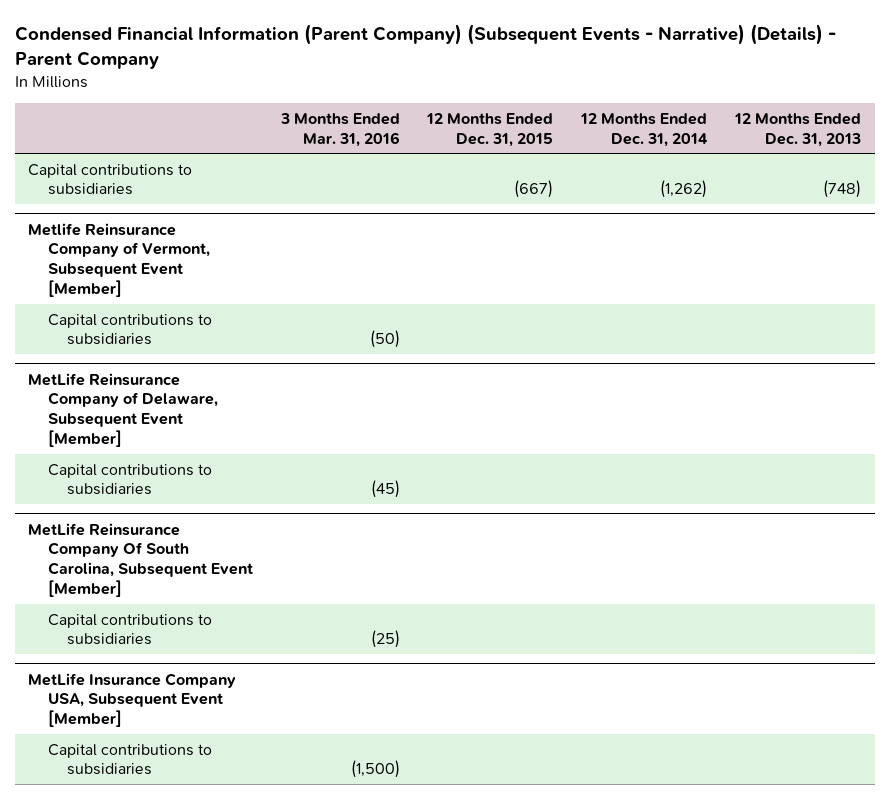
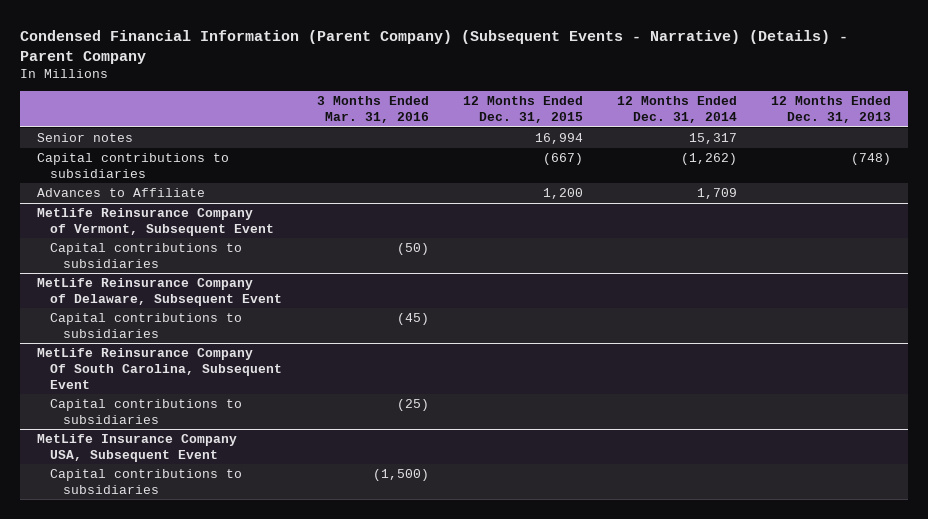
none -> [37,133,134,143] Senior notes
none -> [37,188,206,198] Advances to Affiliate
[28,222,210,297] Metlife Reinsurance Company of Vermont, Subsequent Event [Member] -> [37,208,275,236] Metlife Reinsurance Company of Vermont, Subsequent Event
[28,372,218,447] MetLife Reinsurance Company of Delaware, Subsequent Event [Member] -> [37,278,283,306] MetLife Reinsurance Company of Delaware, Subsequent Event
[28,522,253,597] MetLife Reinsurance Company Of South Carolina, Subsequent Event [Member] -> [37,348,283,389] MetLife Reinsurance Company Of South Carolina, Subsequent Event
[28,672,237,728] MetLife Insurance Company USA, Subsequent Event [Member] -> [37,434,238,462] MetLife Insurance Company USA, Subsequent Event

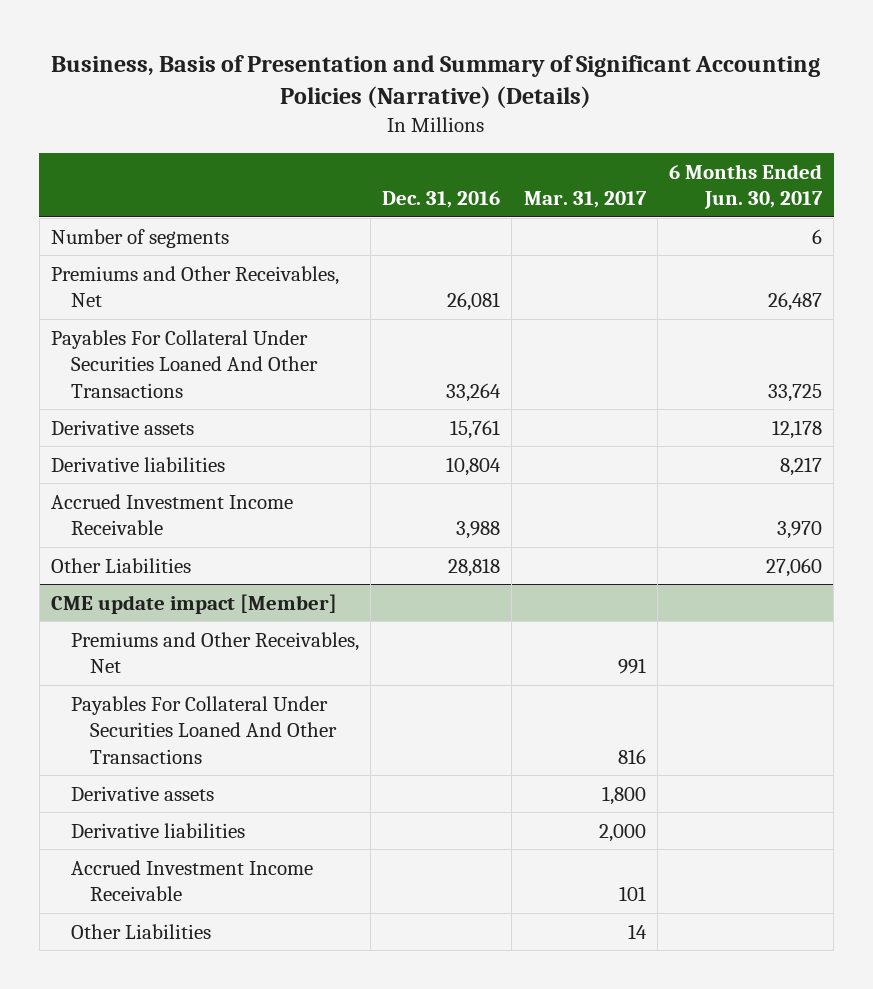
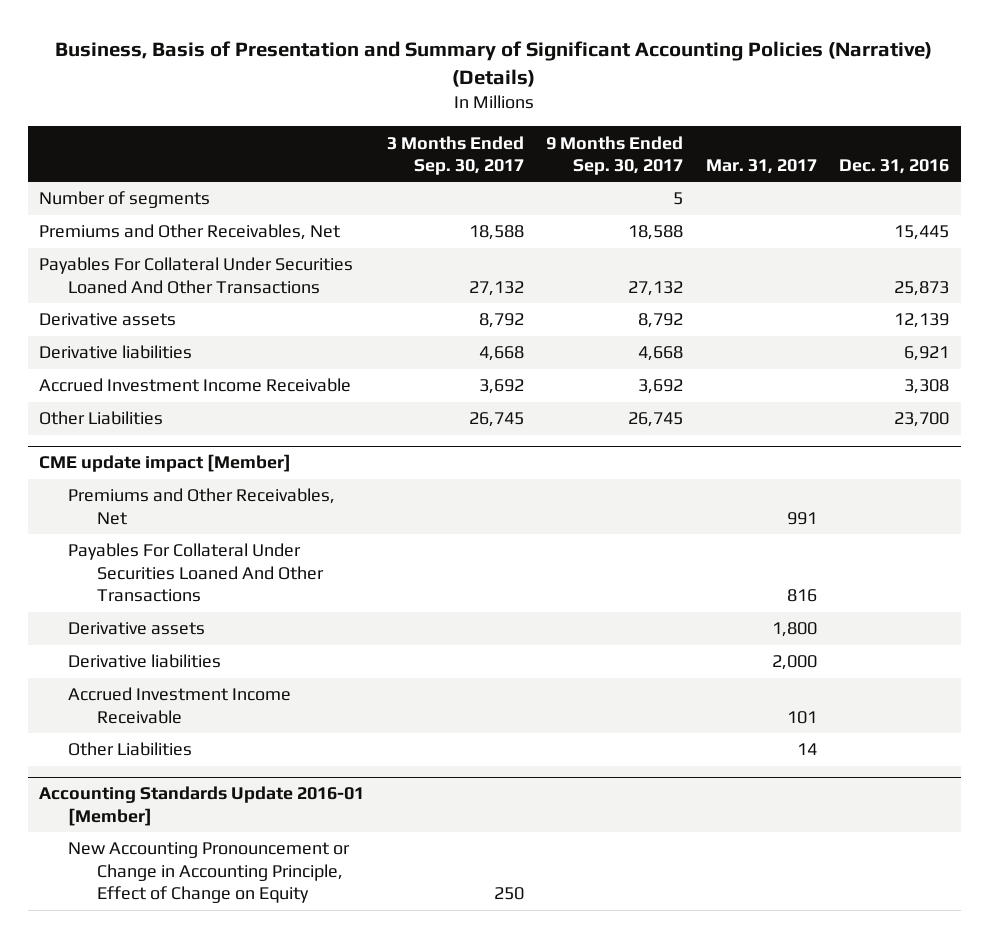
[668,163,823,210] 6 Months Ended Jun. 30, 2017 -> none
none -> [386,135,524,175] 3 Months Ended Sep. 30, 2017
none -> [546,135,684,175] 9 Months Ended Sep. 30, 2017
[447,292,501,312] 26,081 -> [894,225,950,241] 15,445
[446,382,502,402] 33,264 -> [894,280,950,296] 25,873
[450,419,501,439] 15,761 -> [894,313,950,329] 12,139
[446,456,502,476] 10,804 -> [904,346,950,362] 6,921
[456,521,501,540] 3,988 -> [904,379,950,395] 3,308
[448,557,501,577] 28,818 -> [894,412,950,428] 23,700
none -> [39,786,365,826] Accounting Standards Update 2016-01 [Member]
none -> [67,842,350,903] New Accounting Pronouncement or Change in Accounting Principle, Effect of Change on Equity

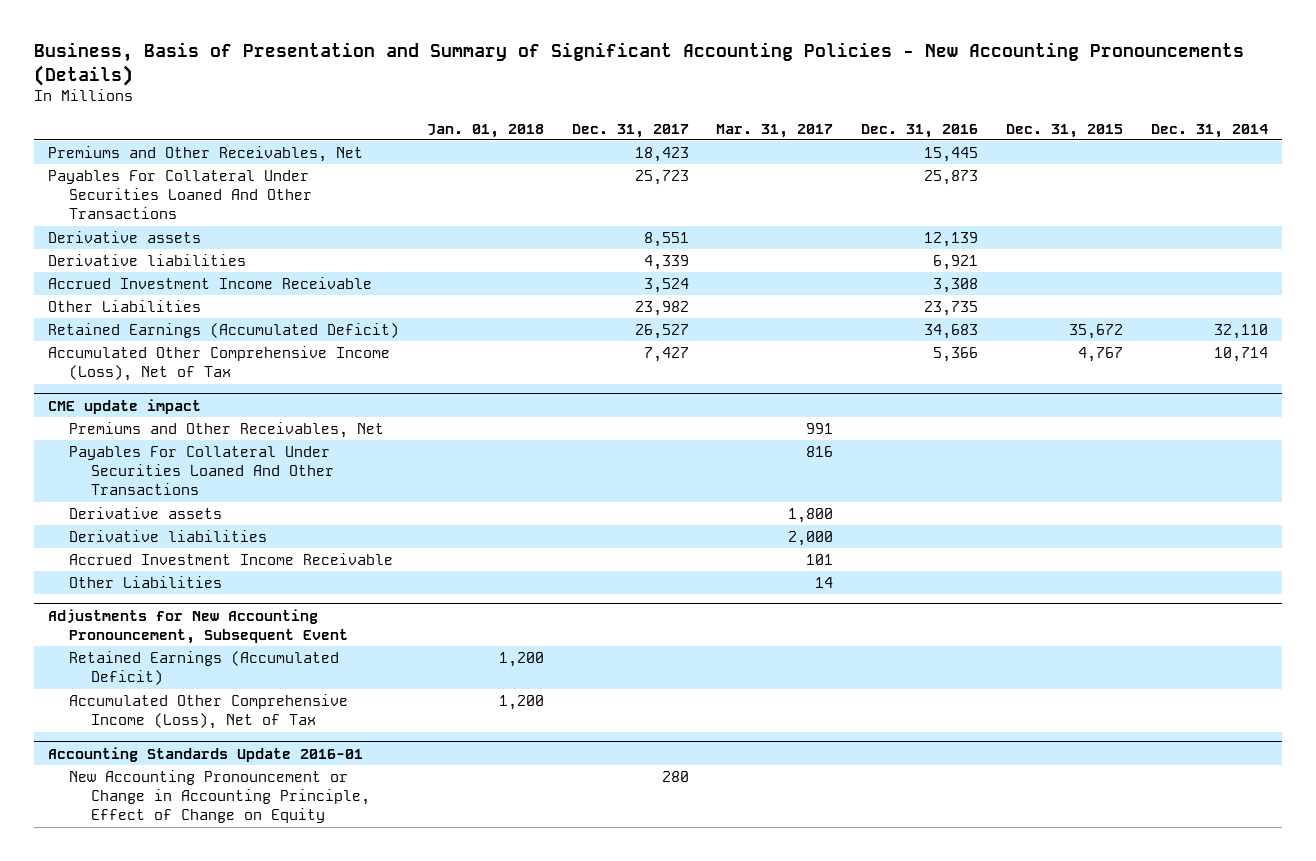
[55,40,933,87] Business, Basis of Presentation and Summary of Significant Accounting Policies (Narrative) (Details) -> [33,42,1244,86] Business, Basis of Presentation and Summary of Significant Accounting Policies - New Accounting Pronouncements (Details)
[386,135,524,175] 3 Months Ended Sep. 30, 2017 -> none
[546,135,684,175] 9 Months Ended Sep. 30, 2017 -> none
none -> [426,123,544,138] Jan. 01, 2018
none -> [571,123,689,138] Dec. 31, 2017
none -> [1006,123,1124,138] Dec. 31, 2015
none -> [1151,123,1269,138] Dec. 31, 2014
[39,191,211,209] Number of segments -> none
[894,412,950,428] 23,700 -> [924,300,979,316] 23,735
none -> [47,322,399,338] Retained Earnings (Accumulated Deficit)
none -> [47,345,390,382] Accumulated Other Comprehensive Income (Loss), Net of Tax
[39,454,292,473] CME update impact [Member] -> [47,398,201,414] CME update impact
none -> [47,608,349,644] Adjustments for New Accounting Pronouncement, Subsequent Event
none -> [69,650,340,686] Retained Earnings (Accumulated Deficit)
none -> [69,693,349,730] Accumulated Other Comprehensive Income (Loss), Net of Tax
[39,786,365,826] Accounting Standards Update 2016-01 [Member] -> [47,746,363,762] Accounting Standards Update 2016-01

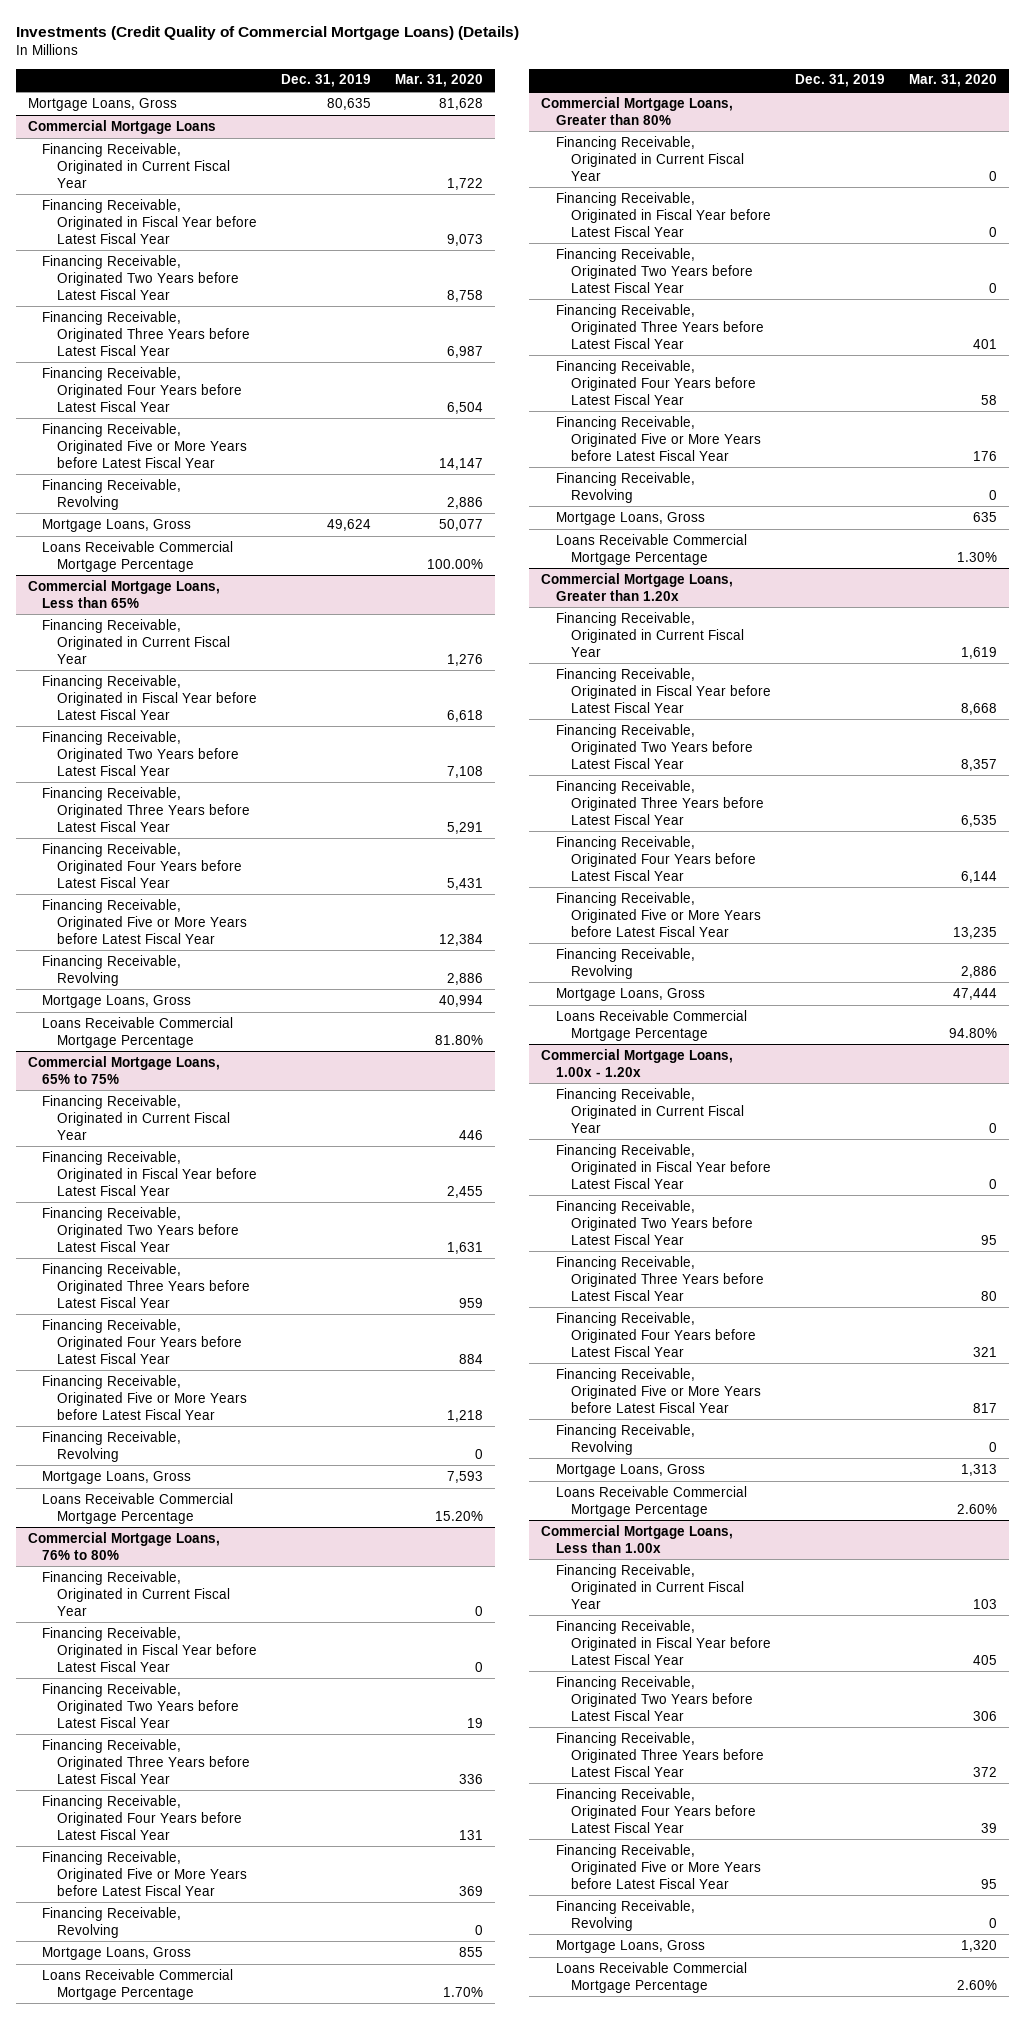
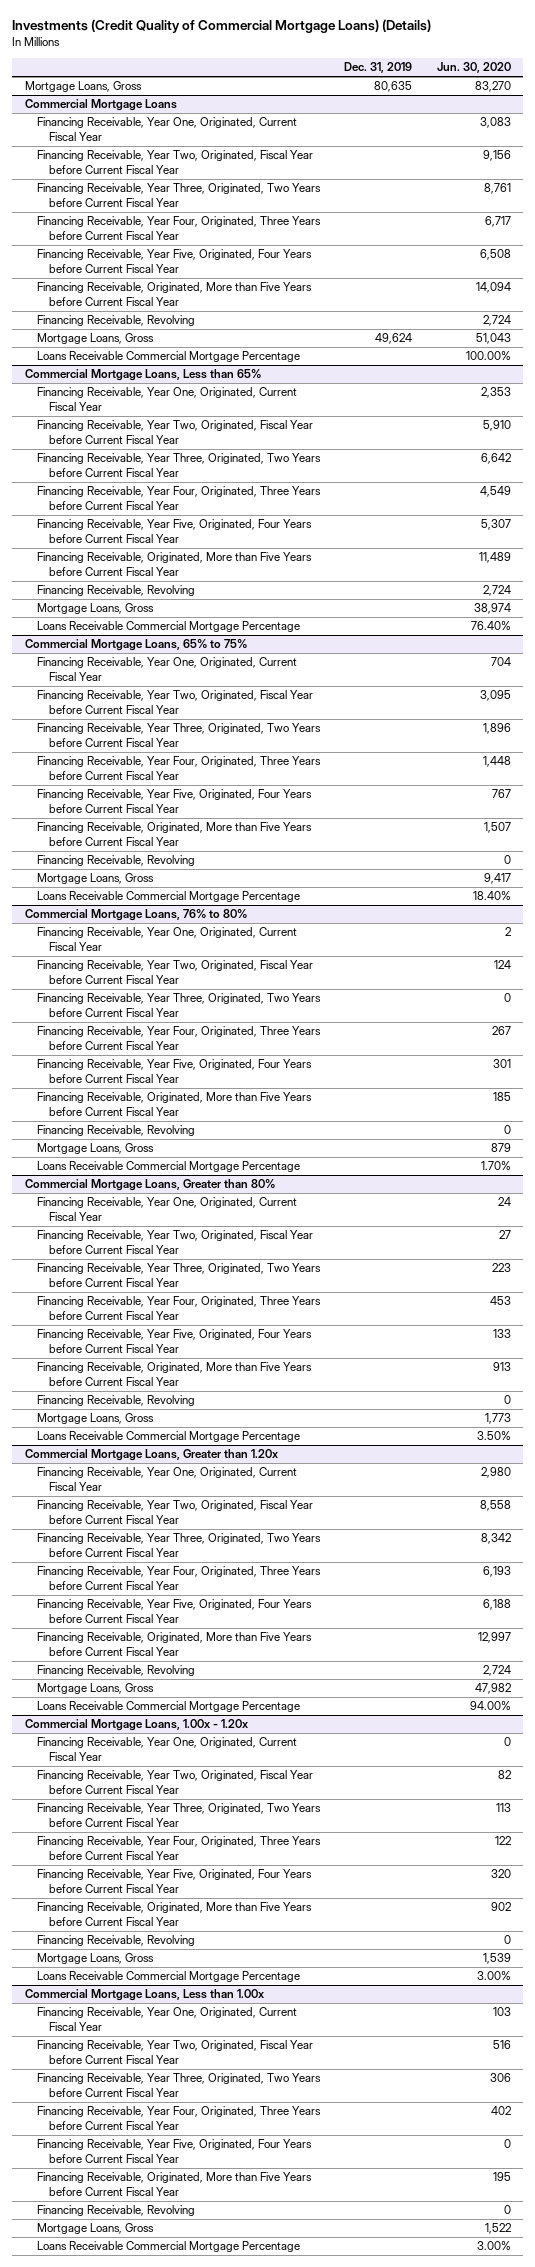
[395,74,484,88] Mar. 31, 2020 -> none
none -> [436,62,511,74] Jun. 30, 2020
[42,142,230,188] Financing Receivable, Originated in Current Fiscal Year -> [36,117,297,142] Financing Receivable, Year One, Originated, Current Fiscal Year
[42,198,257,244] Financing Receivable, Originated in Fiscal Year before Latest Fiscal Year -> [36,150,313,175] Financing Receivable, Year Two, Originated, Fiscal Year before Current Fiscal Year
[42,254,239,300] Financing Receivable, Originated Two Years before Latest Fiscal Year -> [36,183,321,208] Financing Receivable, Year Three, Originated, Two Years before Current Fiscal Year
[42,310,250,356] Financing Receivable, Originated Three Years before Latest Fiscal Year -> [36,216,321,241] Financing Receivable, Year Four, Originated, Three Years before Current Fiscal Year
[42,366,242,412] Financing Receivable, Originated Four Years before Latest Fiscal Year -> [36,249,312,274] Financing Receivable, Year Five, Originated, Four Years before Current Fiscal Year
[42,422,247,468] Financing Receivable, Originated Five or More Years before Latest Fiscal Year -> [36,282,312,307] Financing Receivable, Originated, More than Five Years before Current Fiscal Year
[42,618,230,664] Financing Receivable, Originated in Current Fiscal Year -> [36,387,297,412] Financing Receivable, Year One, Originated, Current Fiscal Year
[42,674,257,720] Financing Receivable, Originated in Fiscal Year before Latest Fiscal Year -> [36,420,313,445] Financing Receivable, Year Two, Originated, Fiscal Year before Current Fiscal Year
[42,730,239,776] Financing Receivable, Originated Two Years before Latest Fiscal Year -> [36,453,321,478] Financing Receivable, Year Three, Originated, Two Years before Current Fiscal Year
[42,786,250,832] Financing Receivable, Originated Three Years before Latest Fiscal Year -> [36,486,321,511] Financing Receivable, Year Four, Originated, Three Years before Current Fiscal Year
[42,842,242,888] Financing Receivable, Originated Four Years before Latest Fiscal Year -> [36,519,312,544] Financing Receivable, Year Five, Originated, Four Years before Current Fiscal Year
[42,898,247,944] Financing Receivable, Originated Five or More Years before Latest Fiscal Year -> [36,552,312,577] Financing Receivable, Originated, More than Five Years before Current Fiscal Year
[42,1094,230,1140] Financing Receivable, Originated in Current Fiscal Year -> [36,657,297,682] Financing Receivable, Year One, Originated, Current Fiscal Year
[42,1150,257,1196] Financing Receivable, Originated in Fiscal Year before Latest Fiscal Year -> [36,690,313,715] Financing Receivable, Year Two, Originated, Fiscal Year before Current Fiscal Year
[42,1206,239,1252] Financing Receivable, Originated Two Years before Latest Fiscal Year -> [36,723,321,748] Financing Receivable, Year Three, Originated, Two Years before Current Fiscal Year
[42,1262,250,1308] Financing Receivable, Originated Three Years before Latest Fiscal Year -> [36,756,321,781] Financing Receivable, Year Four, Originated, Three Years before Current Fiscal Year
[42,1318,242,1364] Financing Receivable, Originated Four Years before Latest Fiscal Year -> [36,789,312,814] Financing Receivable, Year Five, Originated, Four Years before Current Fiscal Year
[42,1374,247,1420] Financing Receivable, Originated Five or More Years before Latest Fiscal Year -> [36,822,312,847] Financing Receivable, Originated, More than Five Years before Current Fiscal Year
[42,1570,230,1616] Financing Receivable, Originated in Current Fiscal Year -> [36,927,297,952] Financing Receivable, Year One, Originated, Current Fiscal Year
[42,1626,257,1672] Financing Receivable, Originated in Fiscal Year before Latest Fiscal Year -> [36,960,313,985] Financing Receivable, Year Two, Originated, Fiscal Year before Current Fiscal Year
[42,1682,239,1728] Financing Receivable, Originated Two Years before Latest Fiscal Year -> [36,993,321,1018] Financing Receivable, Year Three, Originated, Two Years before Current Fiscal Year
[42,1738,250,1784] Financing Receivable, Originated Three Years before Latest Fiscal Year -> [36,1026,321,1051] Financing Receivable, Year Four, Originated, Three Years before Current Fiscal Year
[42,1794,242,1840] Financing Receivable, Originated Four Years before Latest Fiscal Year -> [36,1059,312,1084] Financing Receivable, Year Five, Originated, Four Years before Current Fiscal Year
[42,1850,247,1896] Financing Receivable, Originated Five or More Years before Latest Fiscal Year -> [36,1092,312,1117] Financing Receivable, Originated, More than Five Years before Current Fiscal Year
[556,135,744,181] Financing Receivable, Originated in Current Fiscal Year -> [36,1197,297,1222] Financing Receivable, Year One, Originated, Current Fiscal Year
[556,191,771,237] Financing Receivable, Originated in Fiscal Year before Latest Fiscal Year -> [36,1230,313,1255] Financing Receivable, Year Two, Originated, Fiscal Year before Current Fiscal Year
[556,247,753,293] Financing Receivable, Originated Two Years before Latest Fiscal Year -> [36,1263,321,1288] Financing Receivable, Year Three, Originated, Two Years before Current Fiscal Year
[556,303,764,349] Financing Receivable, Originated Three Years before Latest Fiscal Year -> [36,1296,321,1321] Financing Receivable, Year Four, Originated, Three Years before Current Fiscal Year
[556,359,756,405] Financing Receivable, Originated Four Years before Latest Fiscal Year -> [36,1329,312,1354] Financing Receivable, Year Five, Originated, Four Years before Current Fiscal Year
[556,415,761,461] Financing Receivable, Originated Five or More Years before Latest Fiscal Year -> [36,1362,312,1387] Financing Receivable, Originated, More than Five Years before Current Fiscal Year
[556,611,744,657] Financing Receivable, Originated in Current Fiscal Year -> [36,1467,297,1492] Financing Receivable, Year One, Originated, Current Fiscal Year
[556,667,771,713] Financing Receivable, Originated in Fiscal Year before Latest Fiscal Year -> [36,1500,313,1525] Financing Receivable, Year Two, Originated, Fiscal Year before Current Fiscal Year
[556,723,753,769] Financing Receivable, Originated Two Years before Latest Fiscal Year -> [36,1533,321,1558] Financing Receivable, Year Three, Originated, Two Years before Current Fiscal Year
[556,779,764,825] Financing Receivable, Originated Three Years before Latest Fiscal Year -> [36,1566,321,1591] Financing Receivable, Year Four, Originated, Three Years before Current Fiscal Year
[556,835,756,881] Financing Receivable, Originated Four Years before Latest Fiscal Year -> [36,1599,312,1624] Financing Receivable, Year Five, Originated, Four Years before Current Fiscal Year
[556,891,761,937] Financing Receivable, Originated Five or More Years before Latest Fiscal Year -> [36,1632,312,1657] Financing Receivable, Originated, More than Five Years before Current Fiscal Year
[556,1087,744,1133] Financing Receivable, Originated in Current Fiscal Year -> [36,1737,297,1762] Financing Receivable, Year One, Originated, Current Fiscal Year
[556,1143,771,1189] Financing Receivable, Originated in Fiscal Year before Latest Fiscal Year -> [36,1770,313,1795] Financing Receivable, Year Two, Originated, Fiscal Year before Current Fiscal Year
[556,1199,753,1245] Financing Receivable, Originated Two Years before Latest Fiscal Year -> [36,1803,321,1828] Financing Receivable, Year Three, Originated, Two Years before Current Fiscal Year
[556,1255,764,1301] Financing Receivable, Originated Three Years before Latest Fiscal Year -> [36,1836,321,1861] Financing Receivable, Year Four, Originated, Three Years before Current Fiscal Year
[556,1311,756,1357] Financing Receivable, Originated Four Years before Latest Fiscal Year -> [36,1869,312,1894] Financing Receivable, Year Five, Originated, Four Years before Current Fiscal Year
[556,1367,761,1413] Financing Receivable, Originated Five or More Years before Latest Fiscal Year -> [36,1902,312,1927] Financing Receivable, Originated, More than Five Years before Current Fiscal Year
[556,1563,744,1609] Financing Receivable, Originated in Current Fiscal Year -> [36,2007,297,2032] Financing Receivable, Year One, Originated, Current Fiscal Year
[556,1619,771,1665] Financing Receivable, Originated in Fiscal Year before Latest Fiscal Year -> [36,2040,313,2065] Financing Receivable, Year Two, Originated, Fiscal Year before Current Fiscal Year
[556,1675,753,1721] Financing Receivable, Originated Two Years before Latest Fiscal Year -> [36,2073,321,2098] Financing Receivable, Year Three, Originated, Two Years before Current Fiscal Year
[556,1731,764,1777] Financing Receivable, Originated Three Years before Latest Fiscal Year -> [36,2106,321,2131] Financing Receivable, Year Four, Originated, Three Years before Current Fiscal Year
[556,1787,756,1833] Financing Receivable, Originated Four Years before Latest Fiscal Year -> [36,2139,312,2164] Financing Receivable, Year Five, Originated, Four Years before Current Fiscal Year
[556,1843,761,1889] Financing Receivable, Originated Five or More Years before Latest Fiscal Year -> [36,2172,312,2197] Financing Receivable, Originated, More than Five Years before Current Fiscal Year

